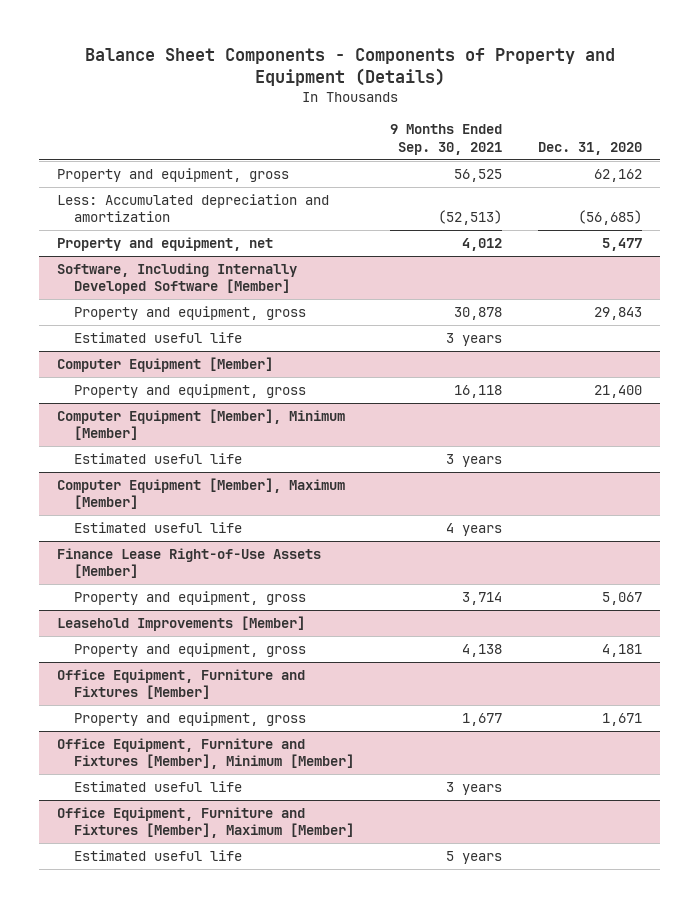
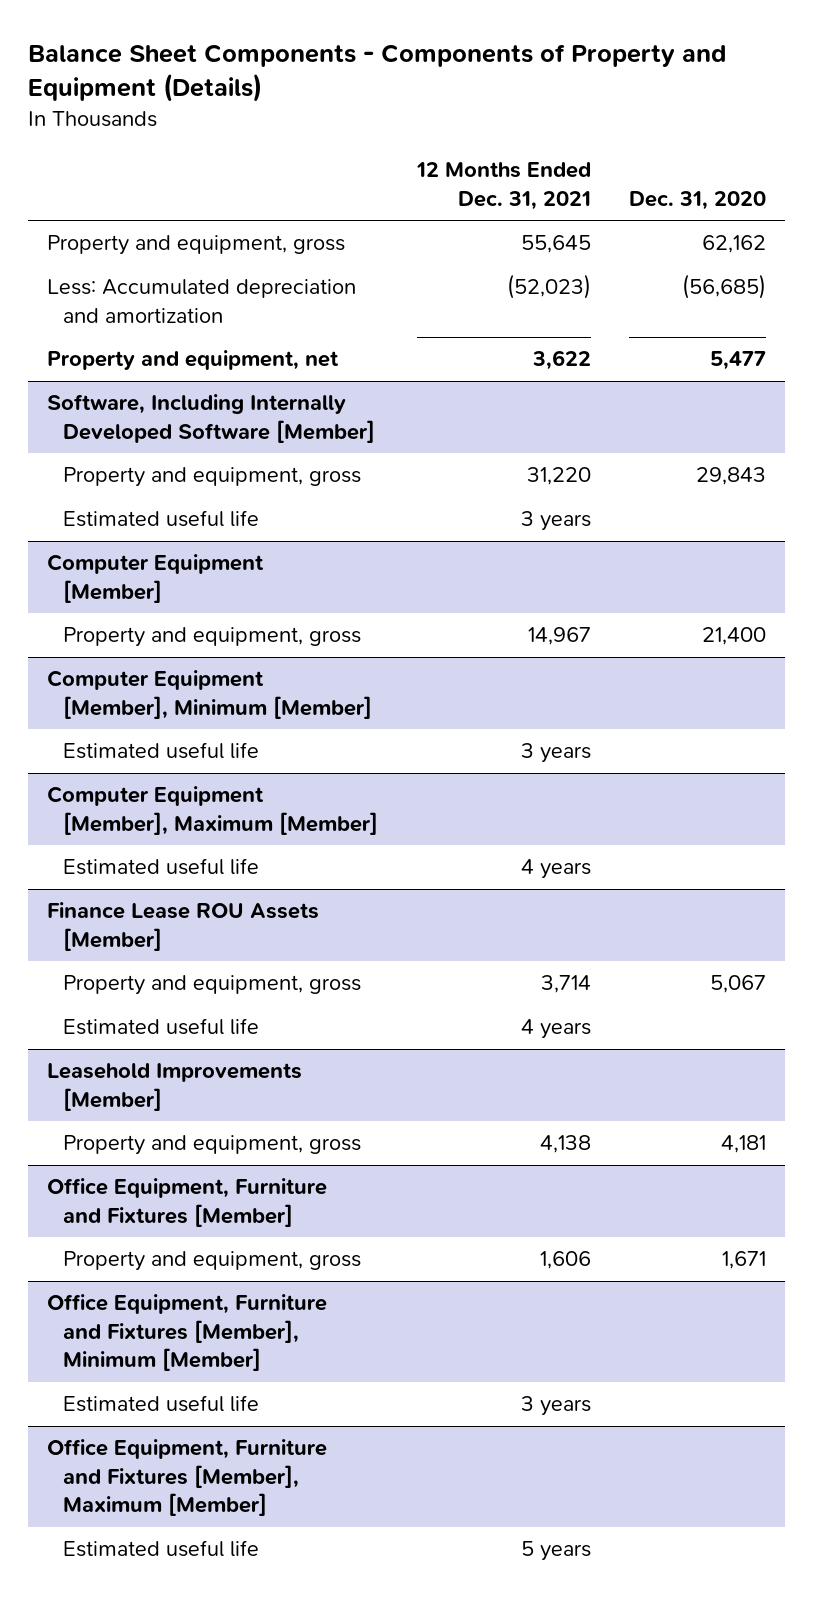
[390,124,503,155] 9 Months Ended Sep. 30, 2021 -> none
none -> [415,162,591,210] 12 Months Ended Dec. 31, 2021
[57,547,322,579] Finance Lease Right-of-Use Assets [Member] -> [46,902,319,951] Finance Lease ROU Assets [Member]
none -> [63,1018,260,1036] Estimated useful life

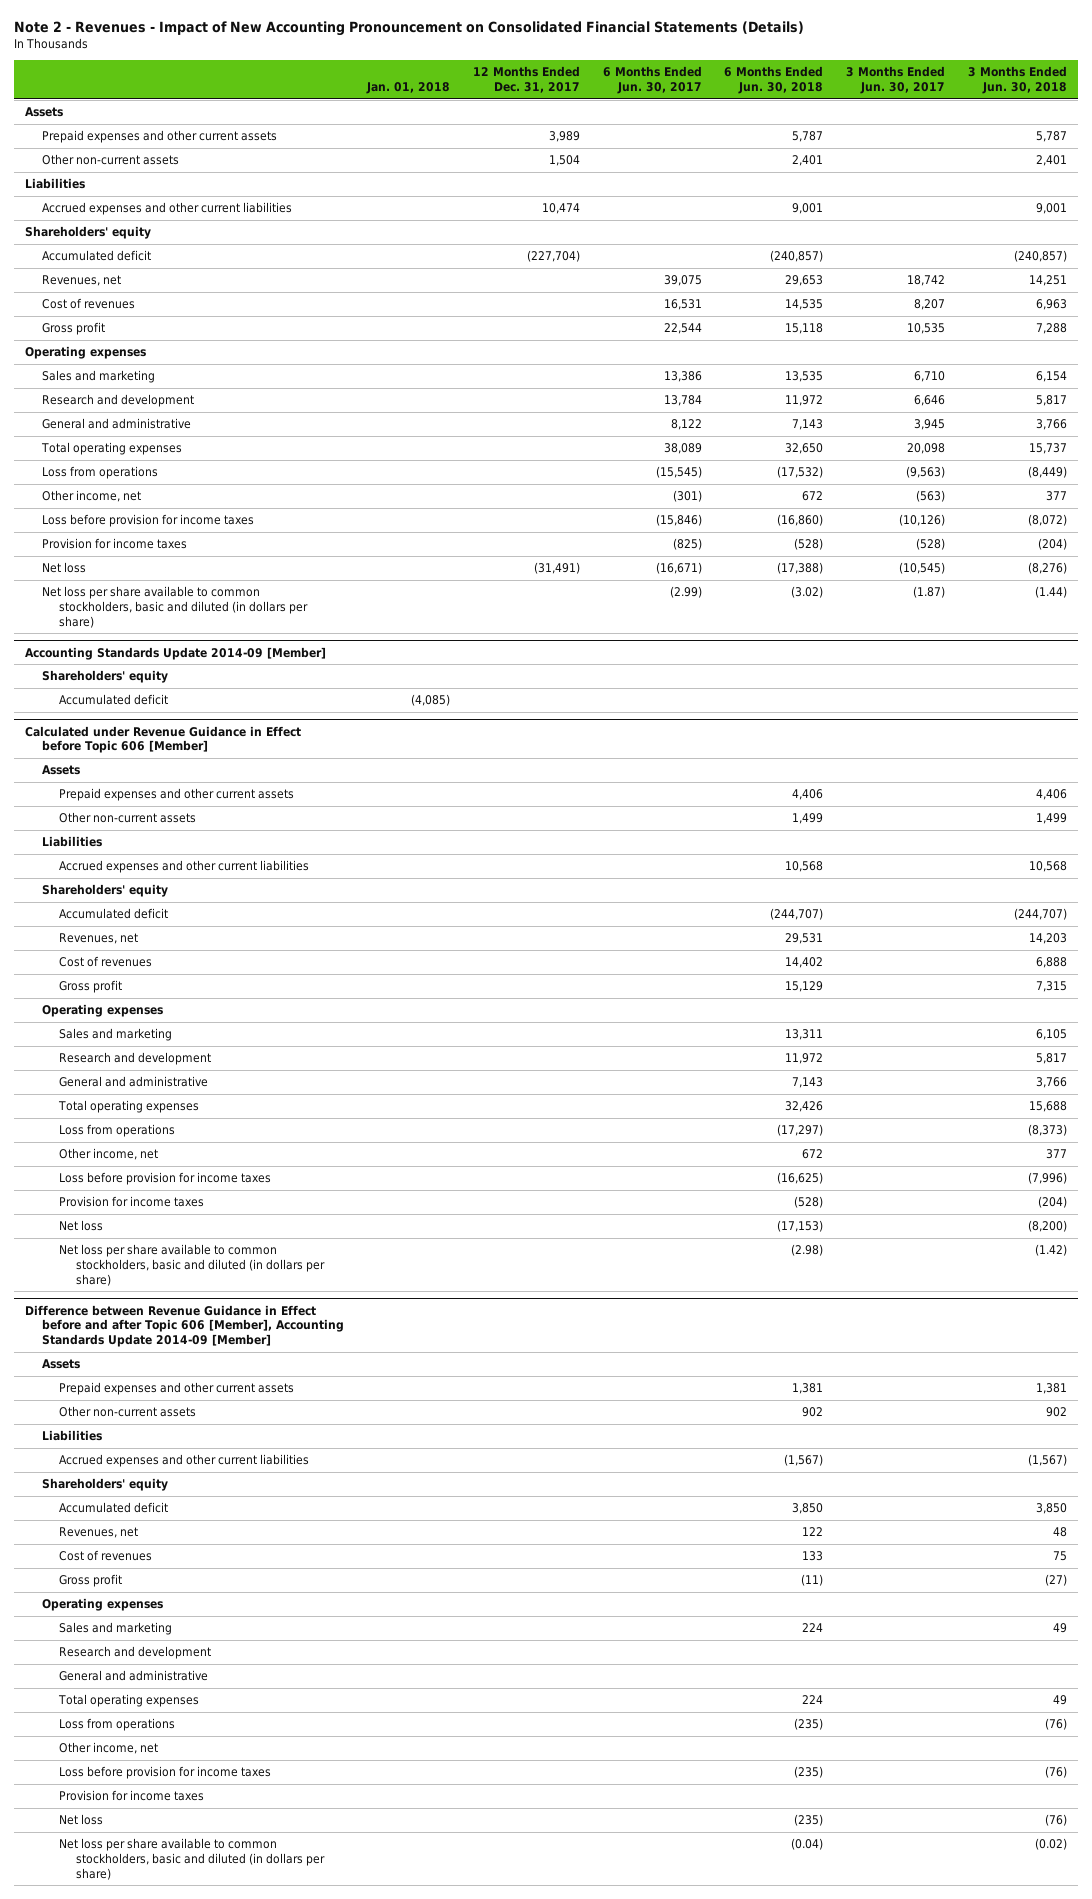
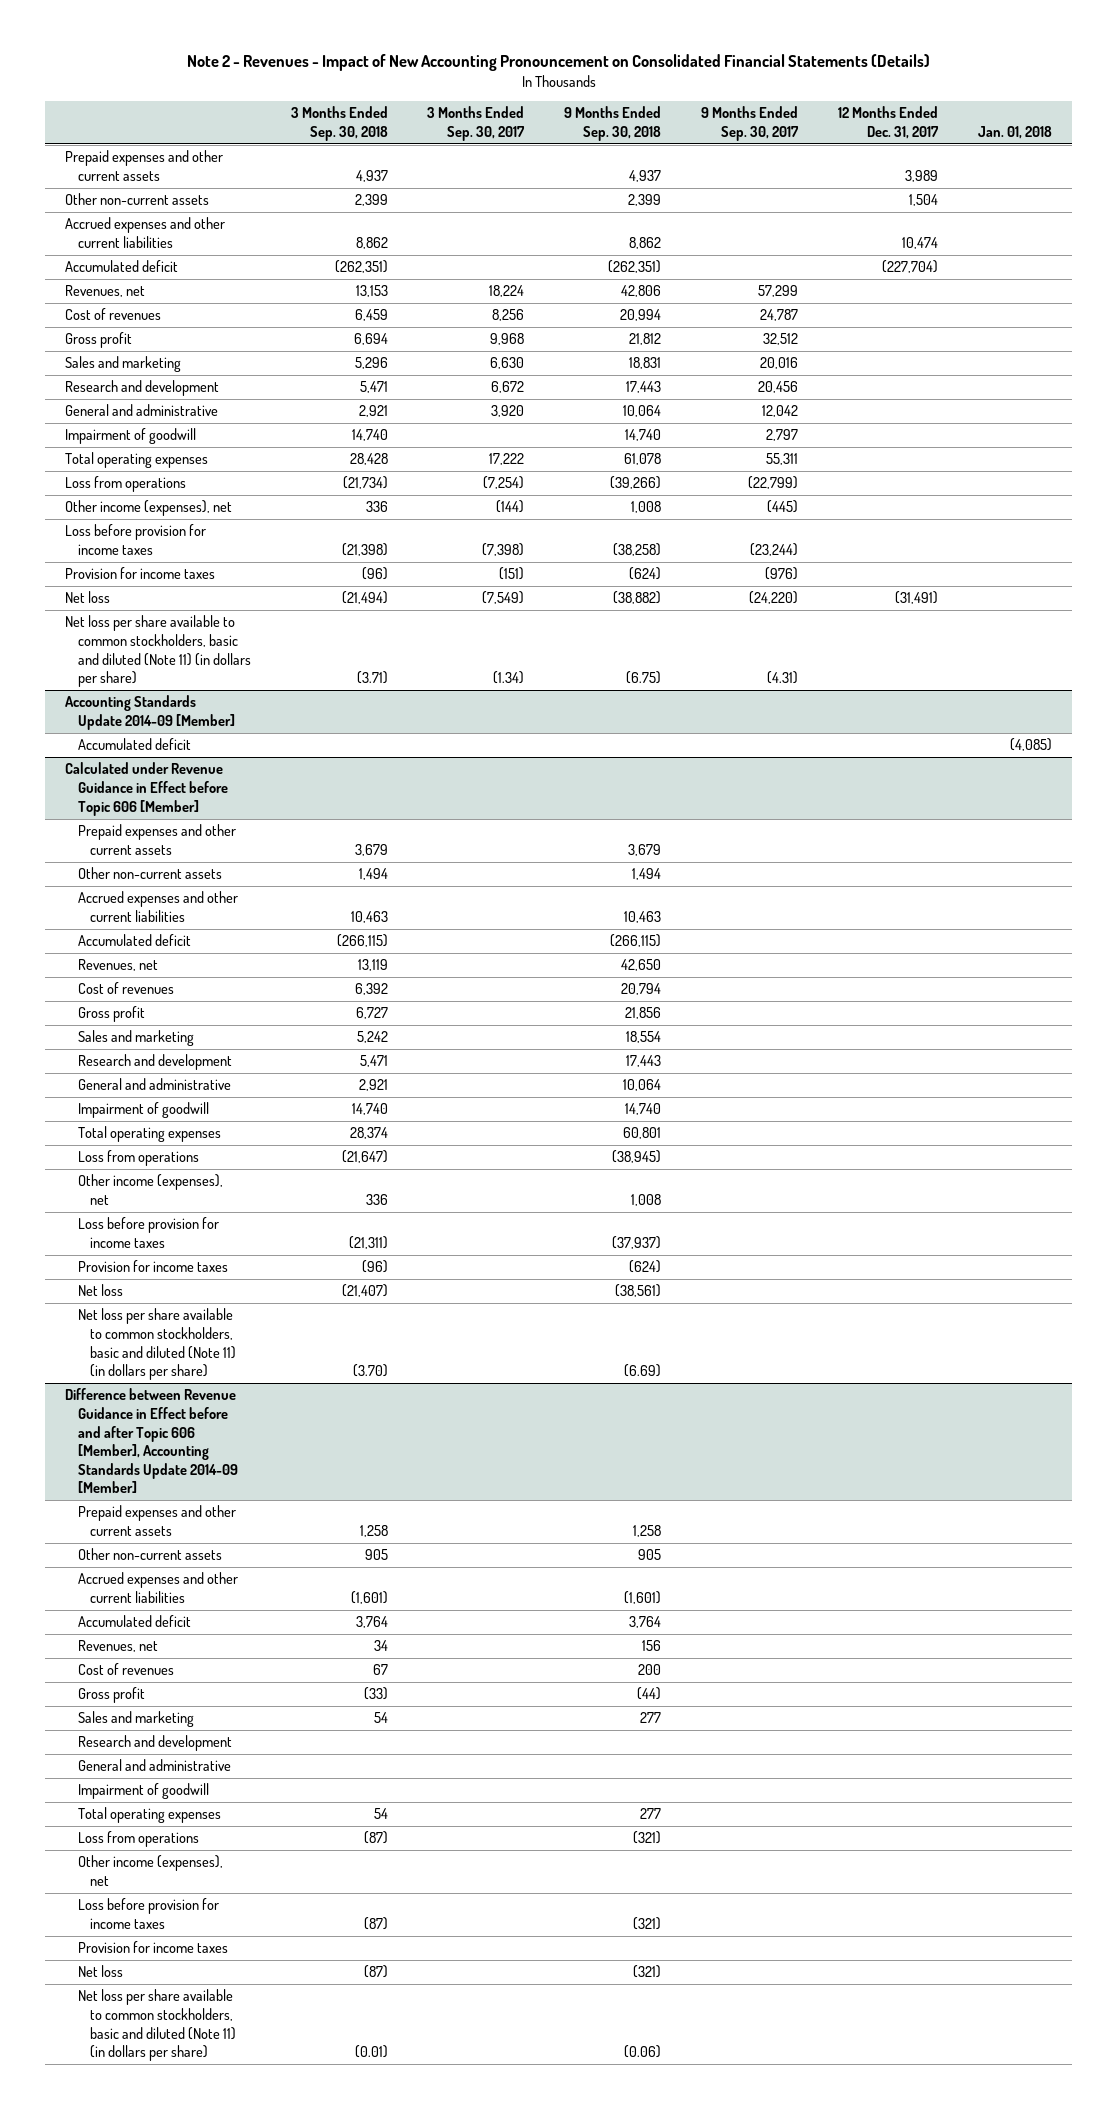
[602,66,702,95] 6 Months Ended Jun. 30, 2017 -> none
[724,66,824,95] 6 Months Ended Jun. 30, 2018 -> none
[846,66,946,95] 3 Months Ended Jun. 30, 2017 -> none
[968,66,1068,95] 3 Months Ended Jun. 30, 2018 -> none
none -> [290,106,388,141] 3 Months Ended Sep. 30, 2018
none -> [427,106,526,141] 3 Months Ended Sep. 30, 2017
none -> [564,106,662,141] 9 Months Ended Sep. 30, 2018
none -> [701,106,800,141] 9 Months Ended Sep. 30, 2017
[25,107,64,118] Assets -> none
[25,178,86,190] Liabilities -> none
[25,226,152,240] Shareholders' equity -> none
[25,346,147,360] Operating expenses -> none
none -> [65,428,197,445] Impairment of goodwill
[42,490,142,503] Other income, net -> [65,500,233,517] Other income (expenses), net
[42,586,309,628] Net loss per share available to common stockholders, basic and diluted (in dollars per share) -> [65,615,251,688] Net loss per share available to common stockholders, basic and diluted (Note 11) (in dollars per share)
[42,670,169,684] Shareholders' equity -> none
[42,765,81,776] Assets -> none
[42,836,103,848] Liabilities -> none
[42,884,169,898] Shareholders' equity -> none
[42,1004,164,1018] Operating expenses -> none
none -> [77,1102,209,1119] Impairment of goodwill
[59,1148,159,1161] Other income, net -> [77,1174,223,1205] Other income (expenses), net
[59,1244,325,1286] Net loss per share available to common stockholders, basic and diluted (in dollars per share) -> [77,1308,237,1381] Net loss per share available to common stockholders, basic and diluted (Note 11) (in dollars per share)
[42,1359,81,1370] Assets -> none
[42,1430,103,1442] Liabilities -> none
[42,1478,169,1492] Shareholders' equity -> none
[42,1598,164,1612] Operating expenses -> none
none -> [77,1783,209,1800] Impairment of goodwill
[59,1742,159,1755] Other income, net -> [77,1855,223,1886] Other income (expenses), net
[59,1838,325,1880] Net loss per share available to common stockholders, basic and diluted (in dollars per share) -> [77,1989,237,2062] Net loss per share available to common stockholders, basic and diluted (Note 11) (in dollars per share)

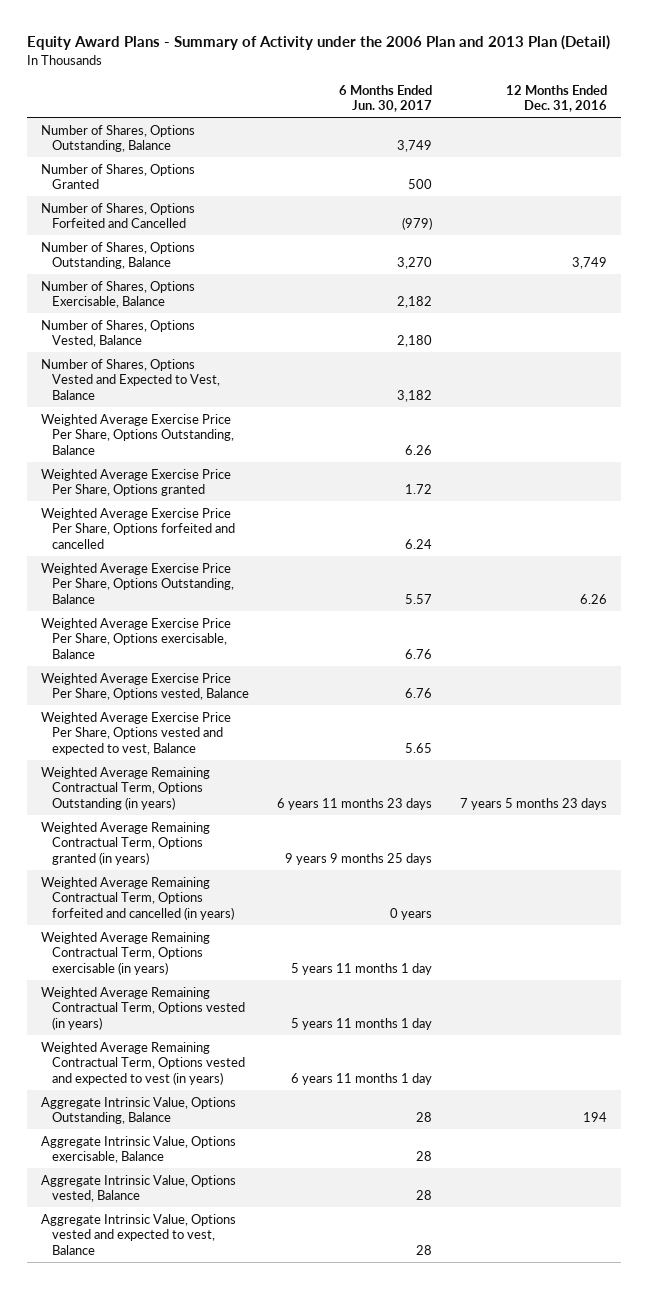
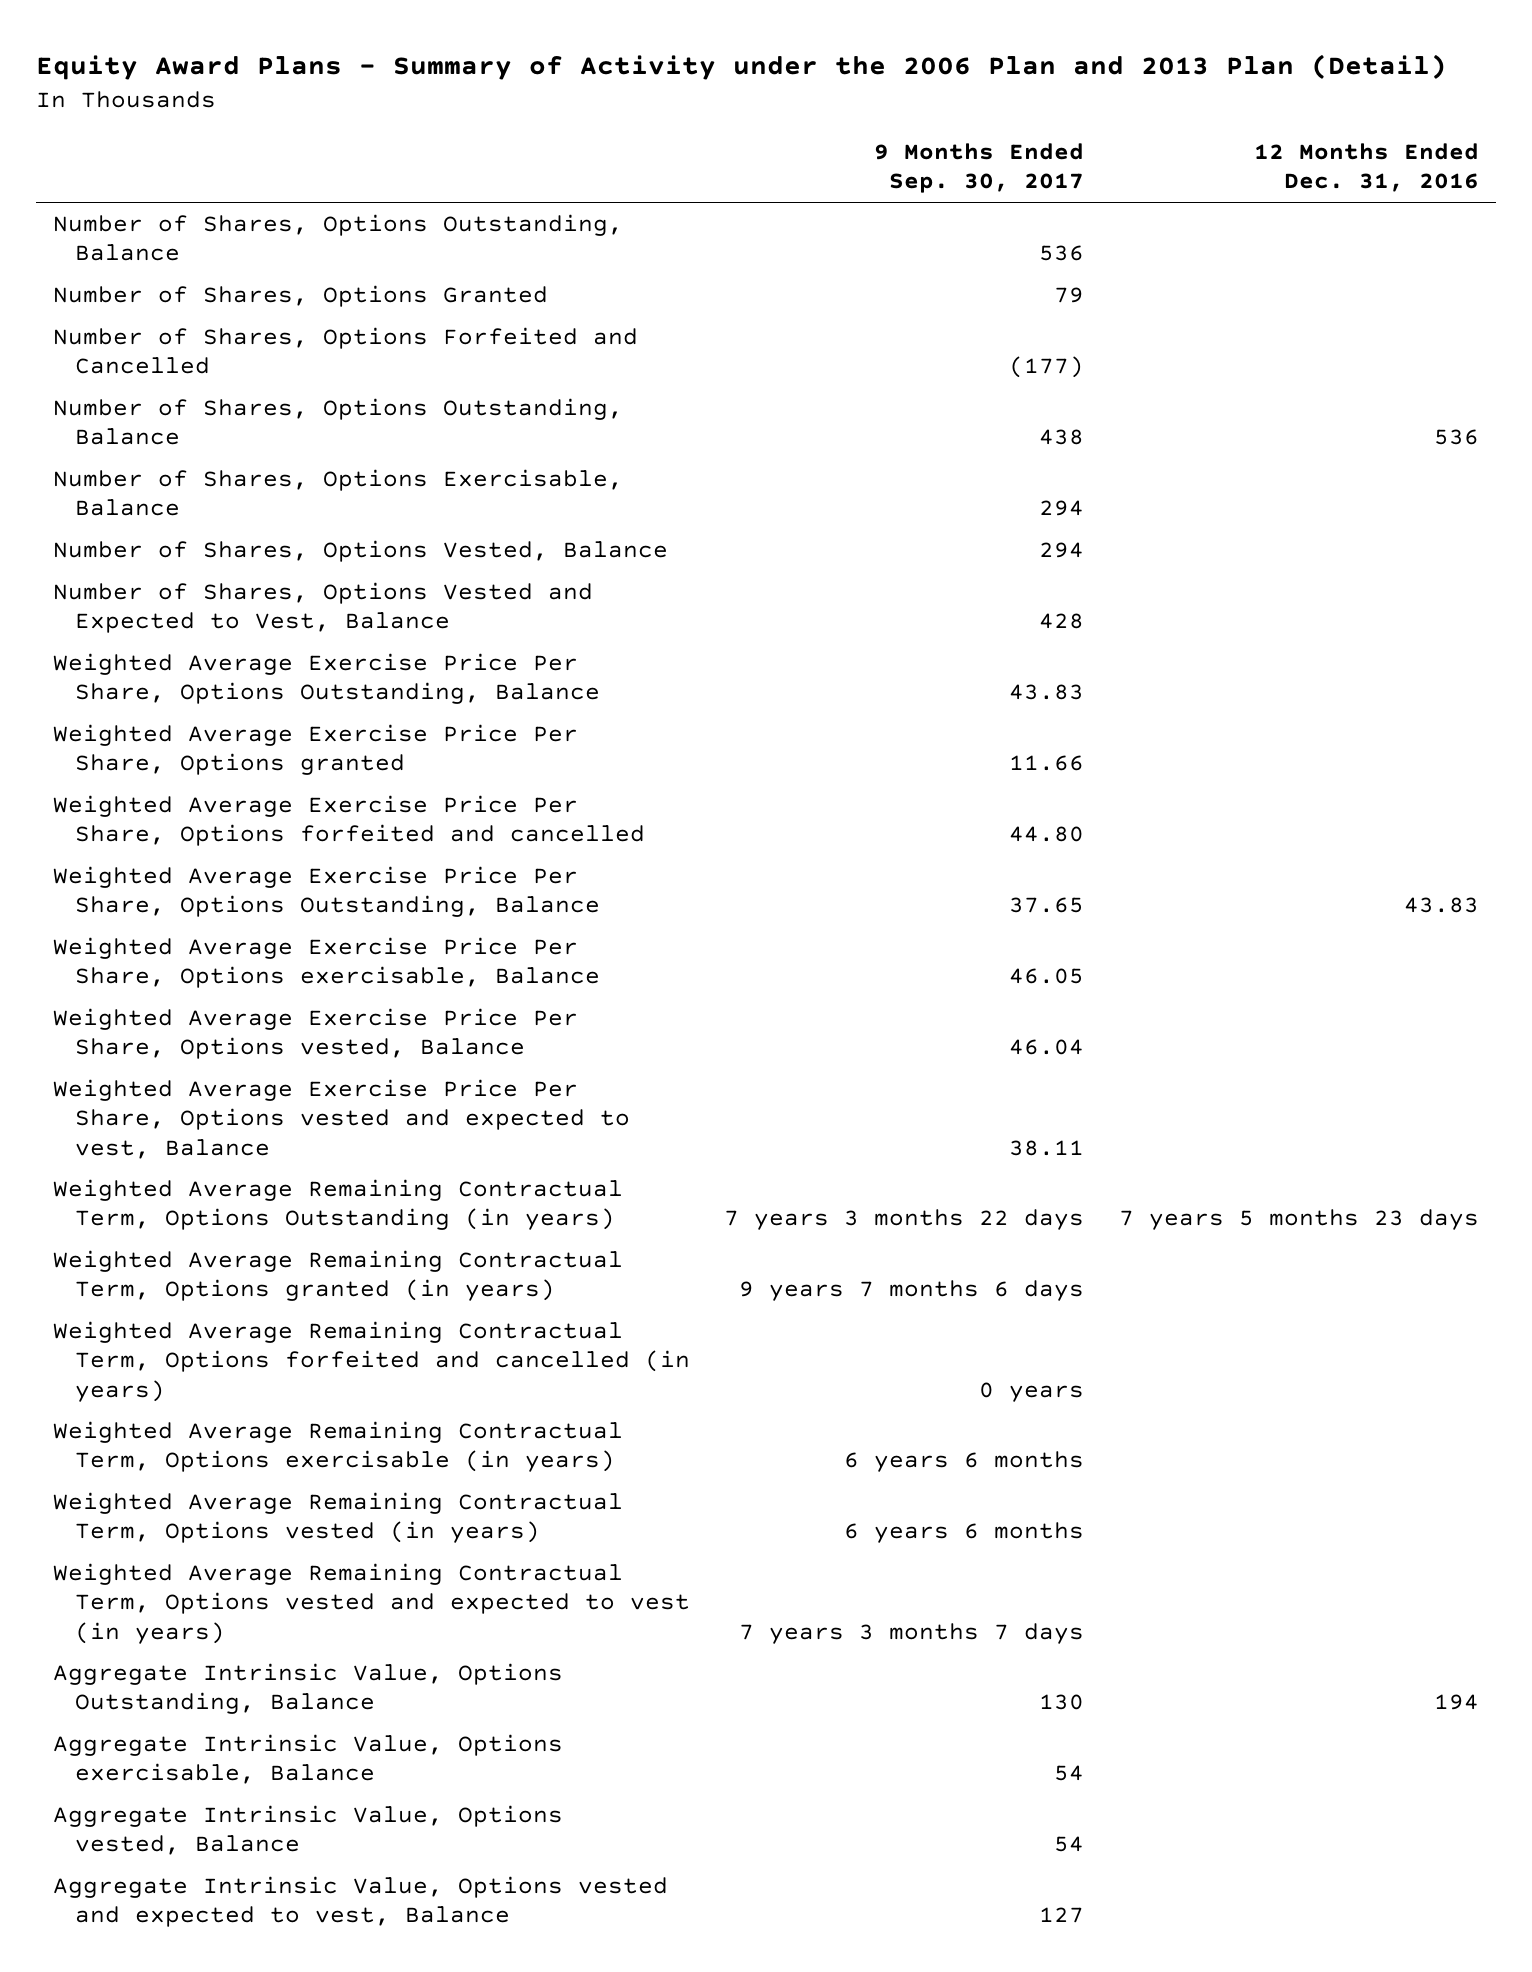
[339,84,433,113] 6 Months Ended Jun. 30, 2017 -> none
none -> [874,143,1085,194] 9 Months Ended Sep. 30, 2017
[571,257,607,270] 3,749 -> [1433,429,1479,446] 536
[579,593,607,604] 6.26 -> [1403,897,1479,914] 43.83

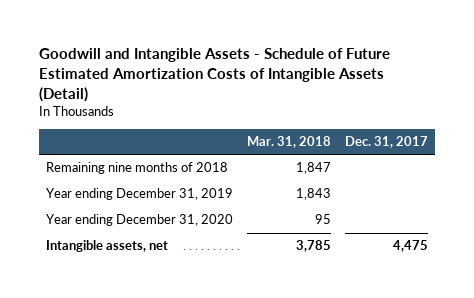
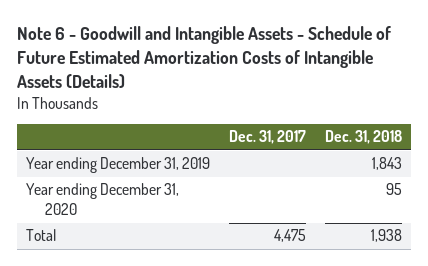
[38,47,390,102] Goodwill and Intangible Assets - Schedule of Future Estimated Amortization Costs of Intangible Assets (Detail) -> [16,26,391,88] Note 6 - Goodwill and Intangible Assets - Schedule of Future Estimated Amortization Costs of Intangible Assets (Details)
[246,136,331,149] Mar. 31, 2018 -> none
none -> [324,130,402,145] Dec. 31, 2018
[45,162,228,175] Remaining nine months of 2018 -> none
[45,240,168,253] Intangible assets, net -> [26,229,57,242] Total

